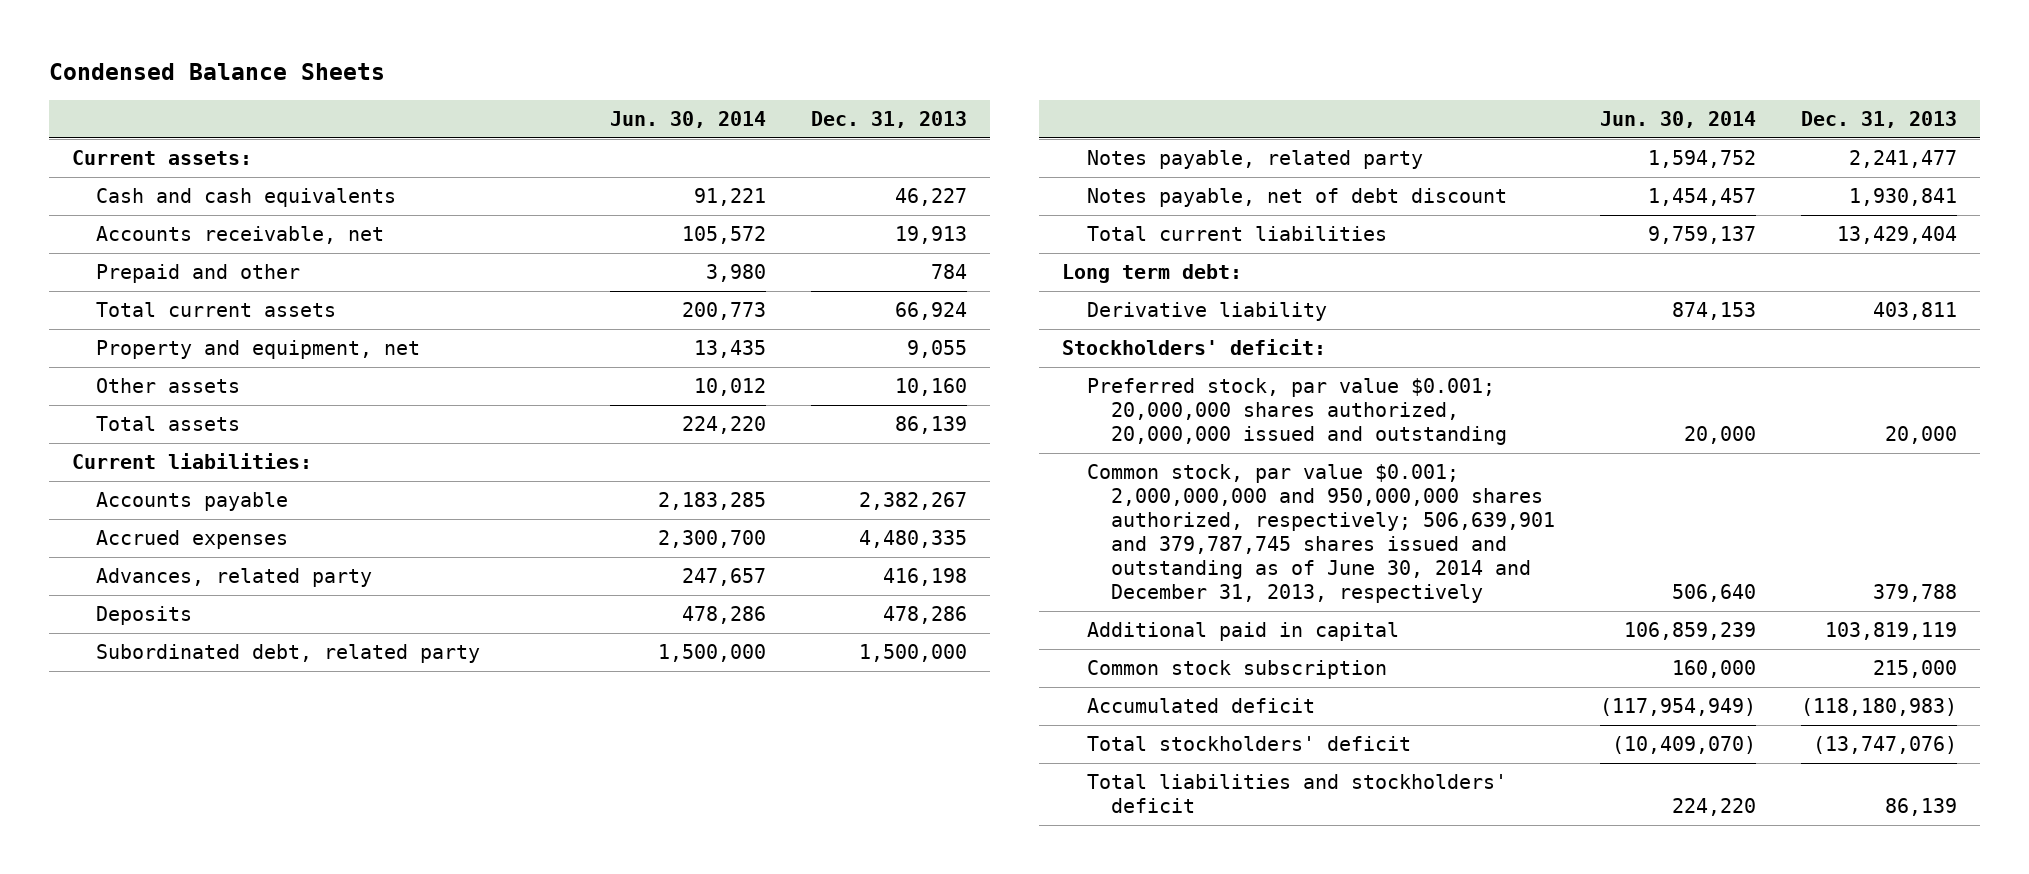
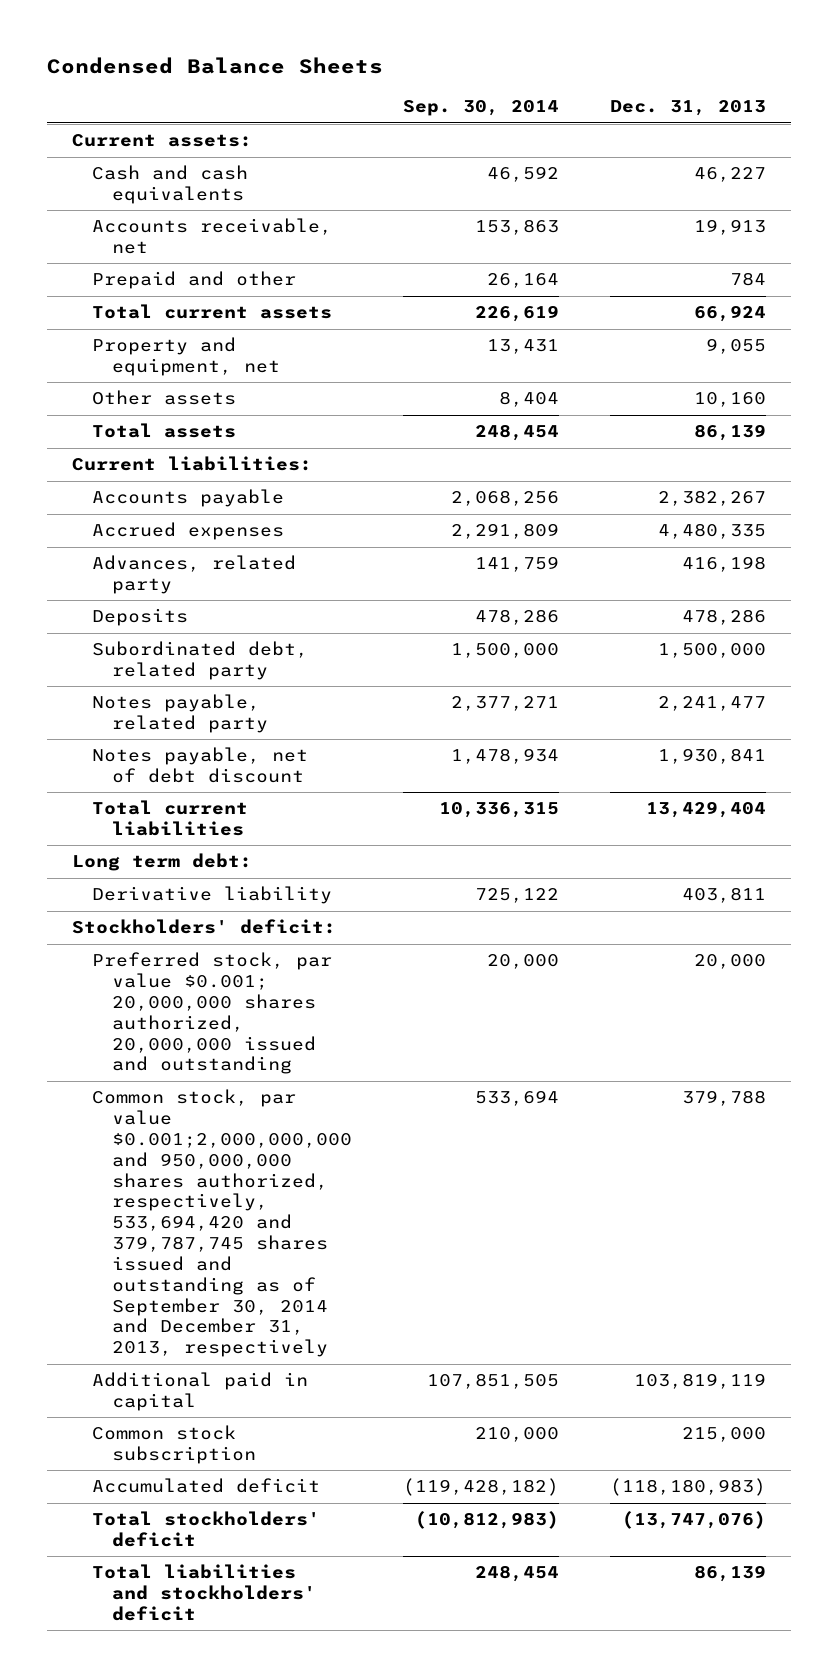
[610,110,767,128] Jun. 30, 2014 -> none
none -> [402,100,559,117] Sep. 30, 2014
[1086,464,1556,603] Common stock, par value $0.001; 2,000,000,000 and 950,000,000 shares authorized, respectively; 506,639,901 and 379,787,745 shares issued and outstanding as of June 30, 2014 and December 31, 2013, respectively -> [92,1089,353,1358] Common stock, par value $0.001;2,000,000,000 and 950,000,000 shares authorized, respectively, 533,694,420 and 379,787,745 shares issued and outstanding as of September 30, 2014 and December 31, 2013, respectively

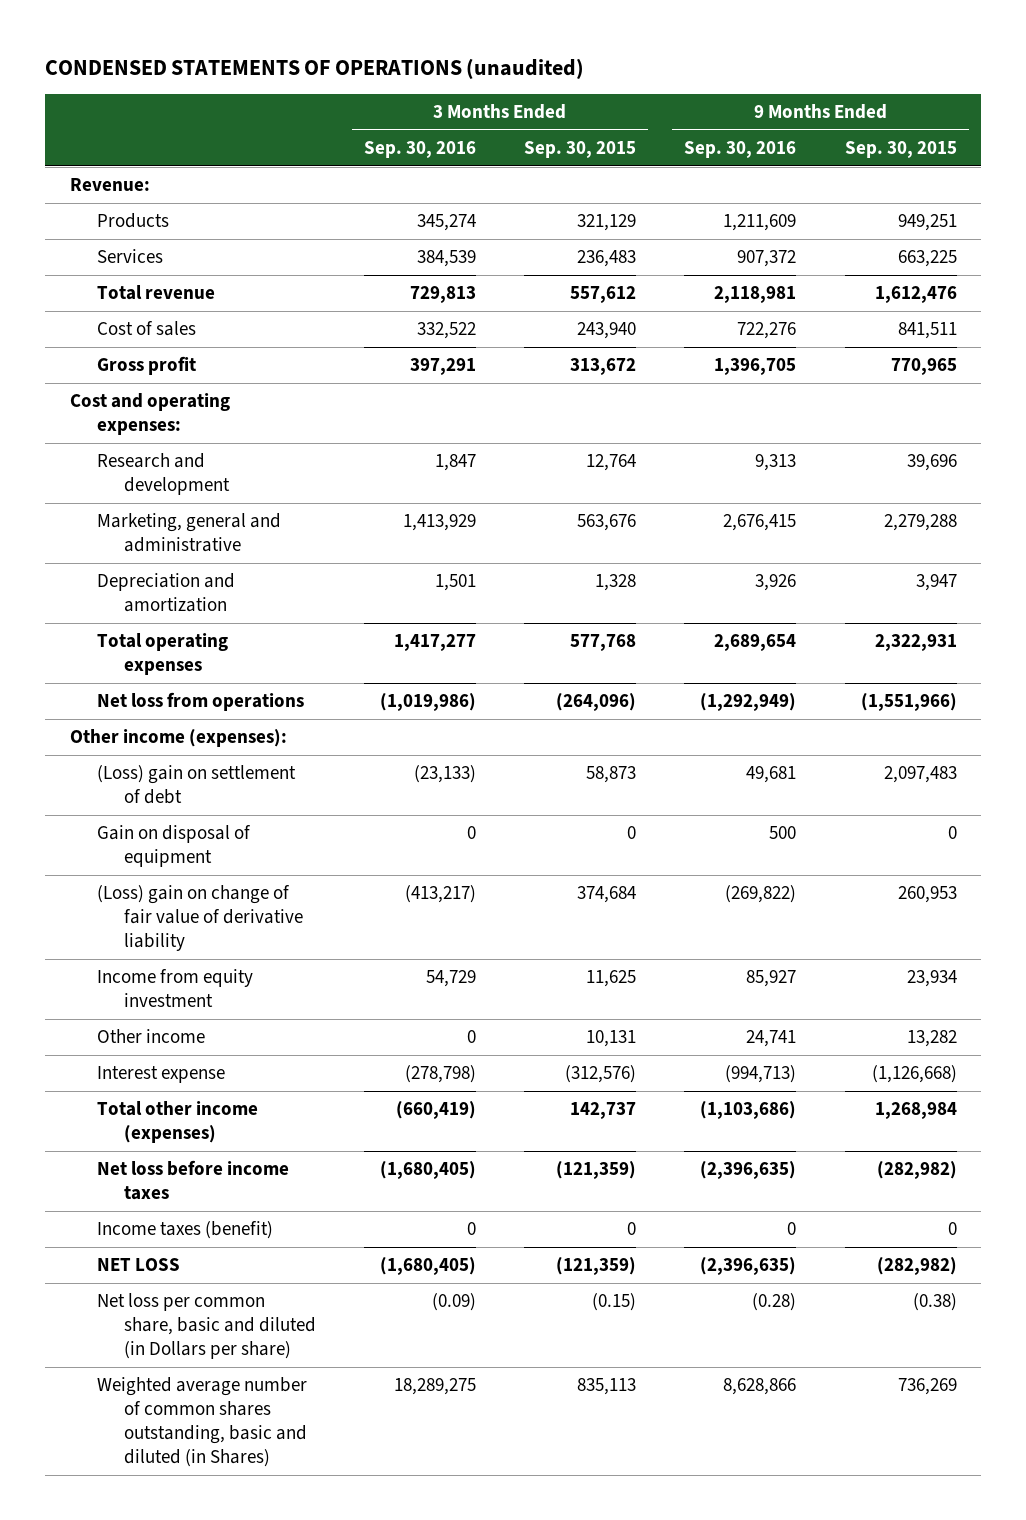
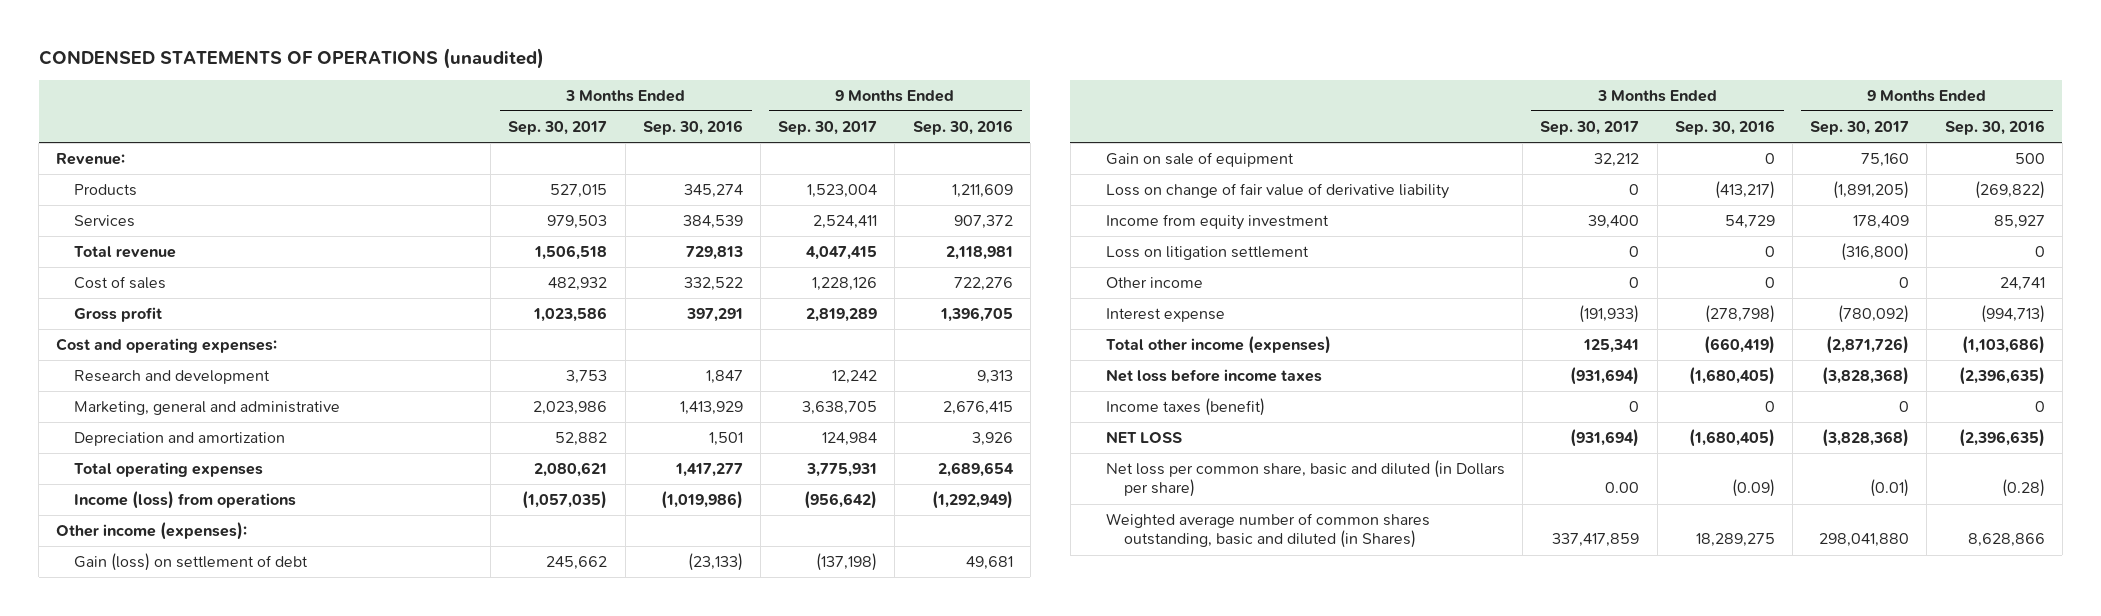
[524,141,637,159] Sep. 30, 2015 -> none
[844,141,957,159] Sep. 30, 2015 -> none
none -> [508,121,608,136] Sep. 30, 2017
none -> [778,121,878,136] Sep. 30, 2017
[96,692,304,712] Net loss from operations -> [74,491,297,510] Income (loss) from operations
[96,765,296,805] (Loss) gain on settlement of debt -> [74,553,309,572] Gain (loss) on settlement of debt
[96,825,251,868] Gain on disposal of equipment -> [1105,152,1294,168] Gain on sale of equipment
[96,885,303,952] (Loss) gain on change of fair value of derivative liability -> [1105,183,1449,200] Loss on change of fair value of derivative liability
none -> [1105,246,1309,261] Loss on litigation settlement

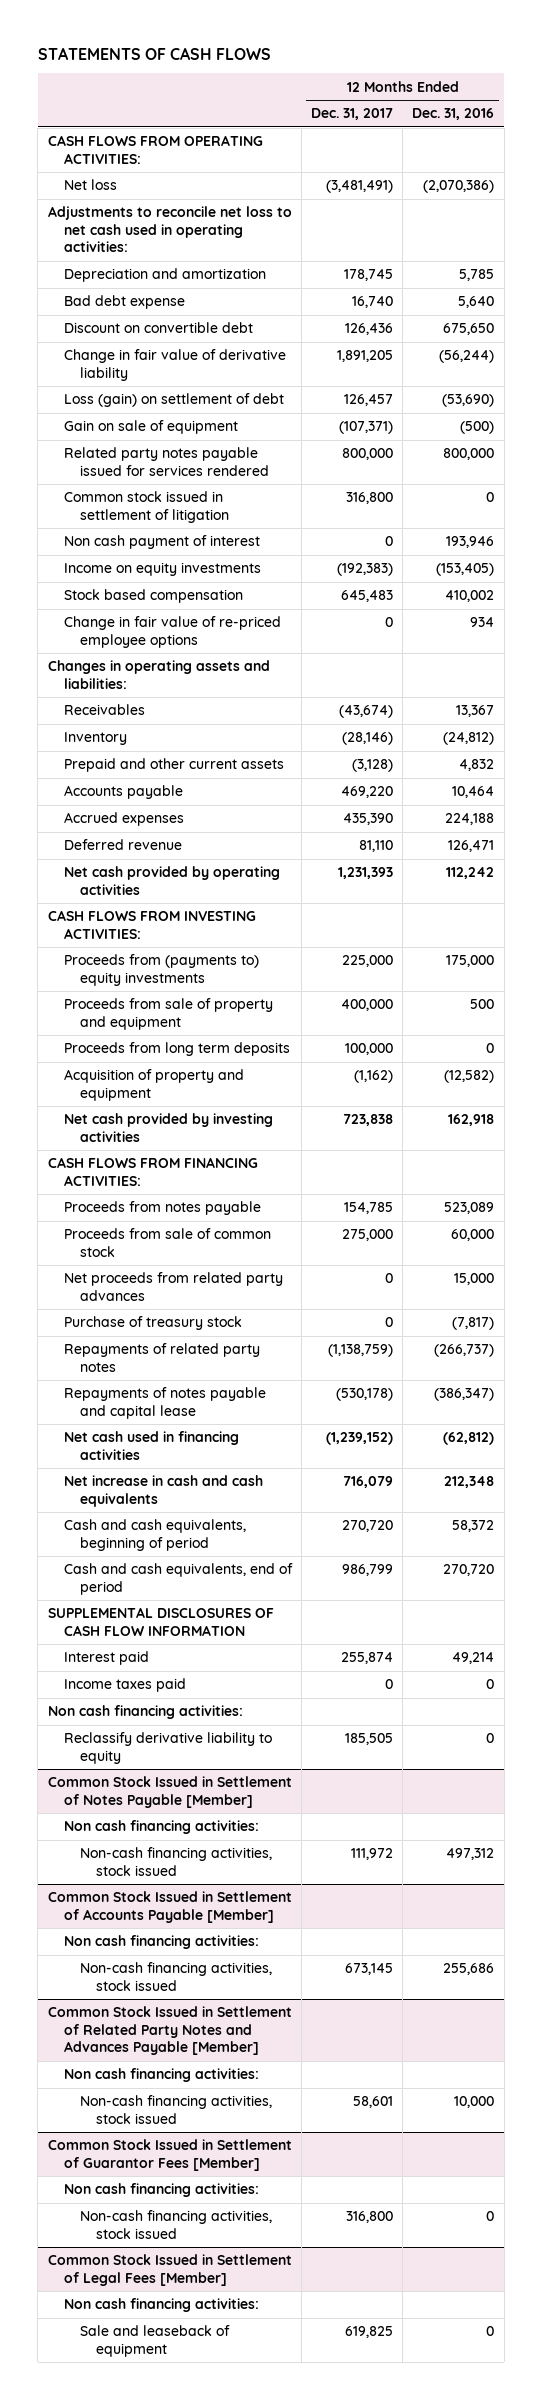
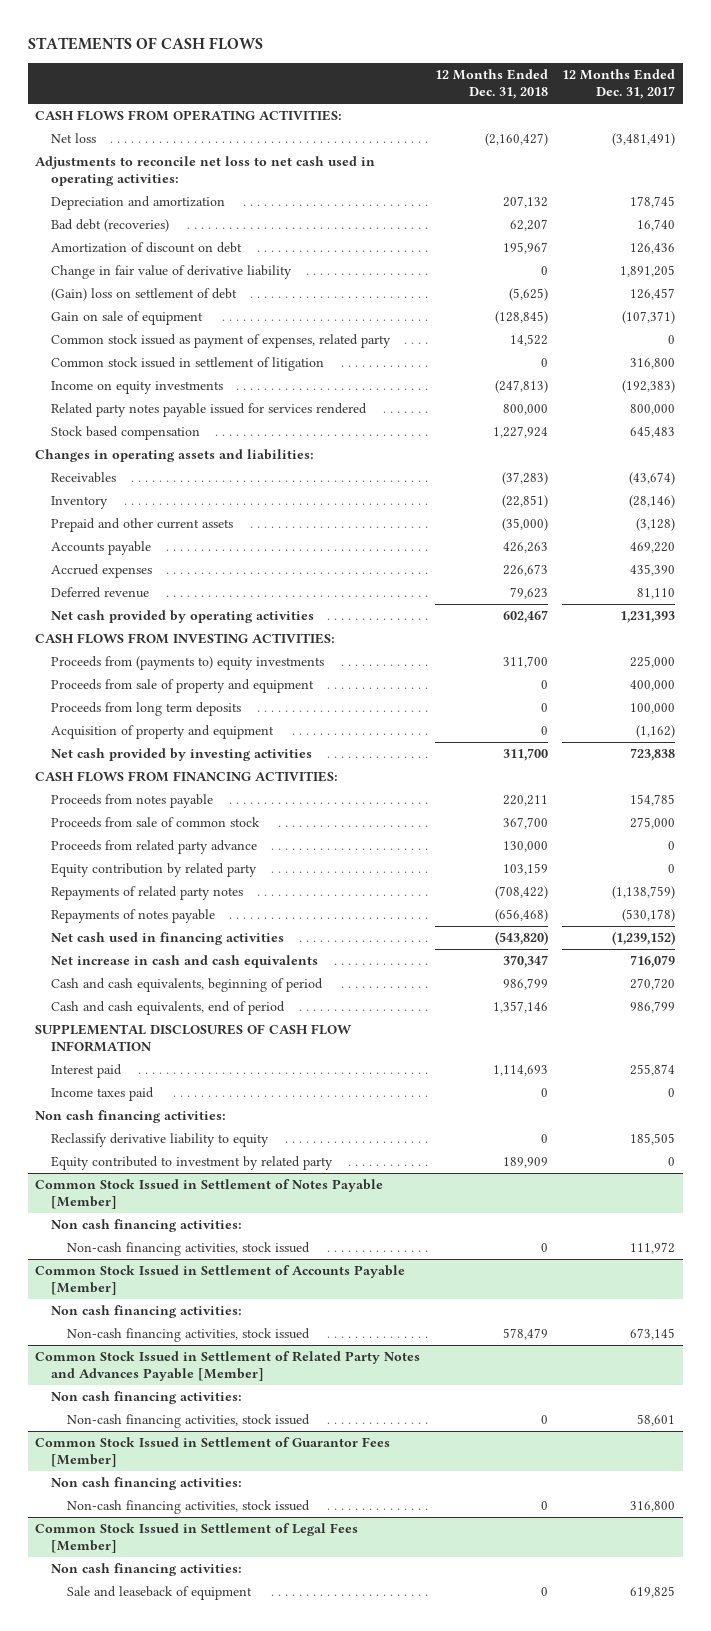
[412,108,495,121] Dec. 31, 2016 -> none
none -> [434,69,548,100] 12 Months Ended Dec. 31, 2018
[63,295,185,310] Bad debt expense -> [51,218,170,232] Bad debt (recoveries)
[63,322,253,334] Discount on convertible debt -> [51,241,243,253] Amortization of discount on debt
[63,393,284,408] Loss (gain) on settlement of debt -> [51,287,238,301] (Gain) loss on settlement of debt
none -> [51,333,392,348] Common stock issued as payment of expenses, related party
[63,535,260,550] Non cash payment of interest -> none
[63,447,269,476] Related party notes payable issued for services rendered -> [51,402,368,417] Related party notes payable issued for services rendered
[63,616,281,648] Change in fair value of re-priced employee options -> none
[63,1316,242,1331] Purchase of treasury stock -> none
[63,1272,283,1301] Net proceeds from related party advances -> [51,839,258,854] Proceeds from related party advance
none -> [51,862,258,877] Equity contribution by related party
[63,1387,266,1419] Repayments of notes payable and capital lease -> [51,908,216,923] Repayments of notes payable
none -> [51,1155,334,1170] Equity contributed to investment by related party

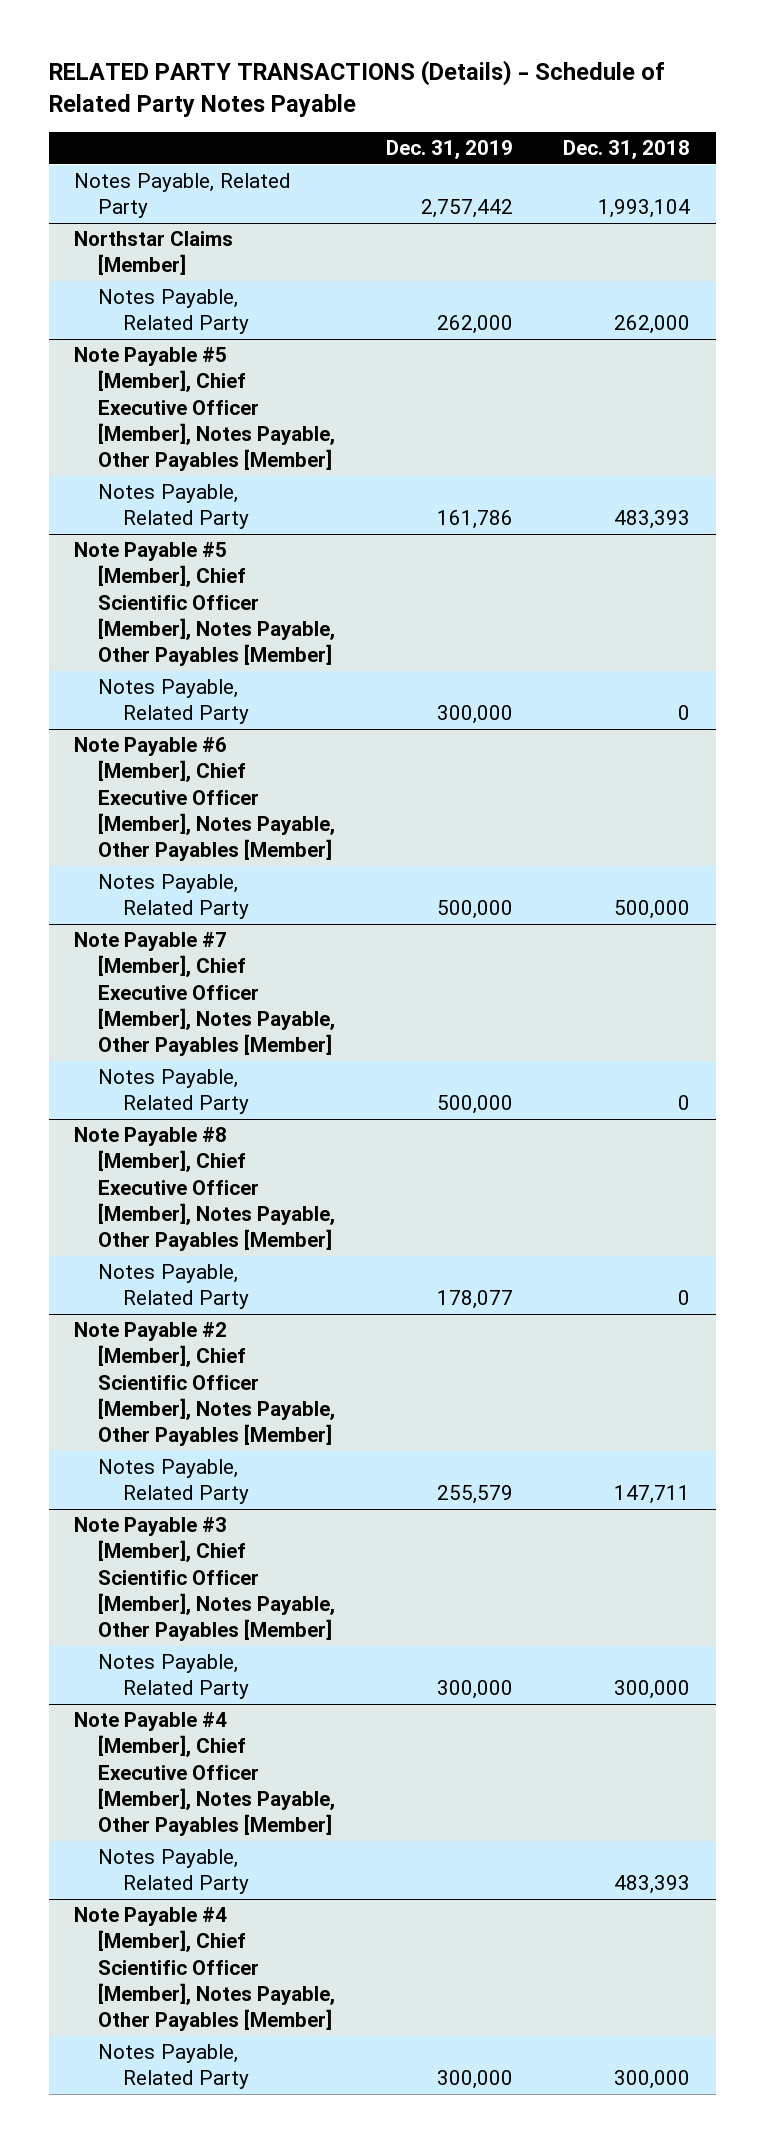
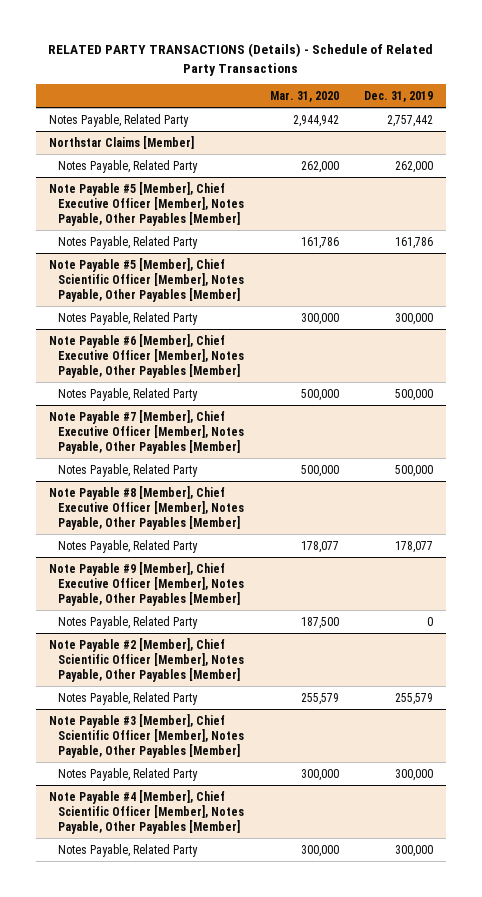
[48,60,664,117] RELATED PARTY TRANSACTIONS (Details) - Schedule of Related Party Notes Payable -> [48,43,434,76] RELATED PARTY TRANSACTIONS (Details) - Schedule of Related Party Transactions
[563,139,691,159] Dec. 31, 2018 -> none
none -> [269,91,339,103] Mar. 31, 2020
none -> [48,561,244,607] Note Payable #9 [Member], Chief Executive Officer [Member], Notes Payable, Other Payables [Member]
none -> [57,615,198,629] Notes Payable, Related Party
[73,1712,336,1837] Note Payable #4 [Member], Chief Executive Officer [Member], Notes Payable, Other Payables [Member] -> none
[98,1849,249,1895] Notes Payable, Related Party -> none

